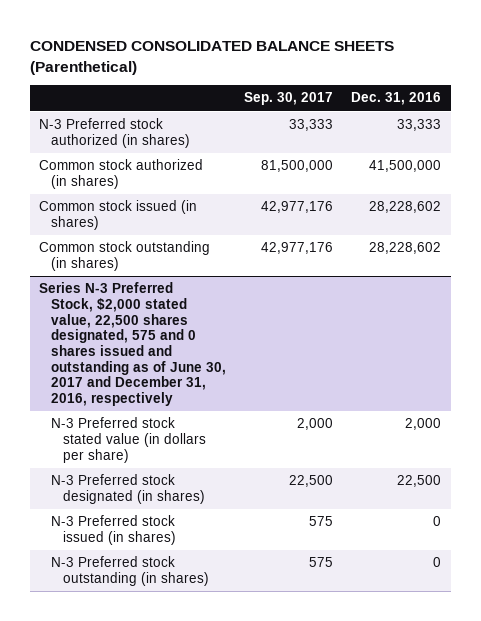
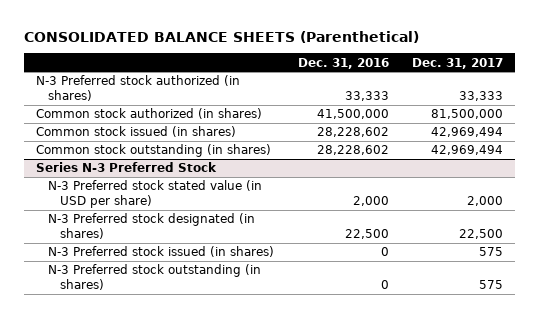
[30,40,395,75] CONDENSED CONSOLIDATED BALANCE SHEETS (Parenthetical) -> [23,30,419,43] CONSOLIDATED BALANCE SHEETS (Parenthetical)
[244,92,334,106] Sep. 30, 2017 -> none
none -> [412,57,504,69] Dec. 31, 2017
[39,282,226,407] Series N-3 Preferred Stock, $2,000 stated value, 22,500 shares designated, 575 and 0 shares issued and outstanding as of June 30, 2017 and December 31, 2016, respectively -> [35,162,217,173] Series N-3 Preferred Stock
[50,417,206,463] N-3 Preferred stock stated value (in dollars per share) -> [48,180,263,208] N-3 Preferred stock stated value (in USD per share)

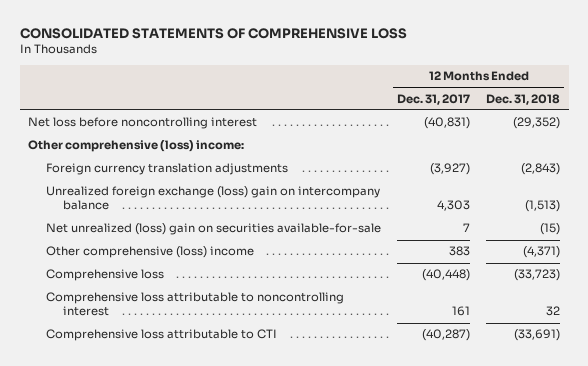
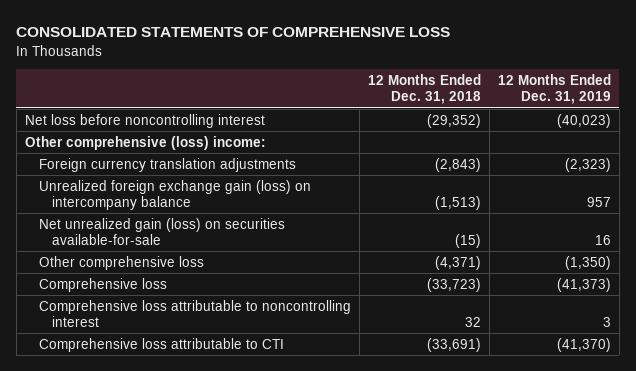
[397,93,471,105] Dec. 31, 2017 -> none
none -> [497,74,611,105] 12 Months Ended Dec. 31, 2019
[45,186,380,211] Unrealized foreign exchange (loss) gain on intercompany balance -> [38,179,311,210] Unrealized foreign exchange gain (loss) on intercompany balance
[45,223,381,236] Net unrealized (loss) gain on securities available-for-sale -> [38,217,285,245] Net unrealized gain (loss) on securities available-for-sale
[45,246,254,259] Other comprehensive (loss) income -> [38,255,204,270] Other comprehensive loss

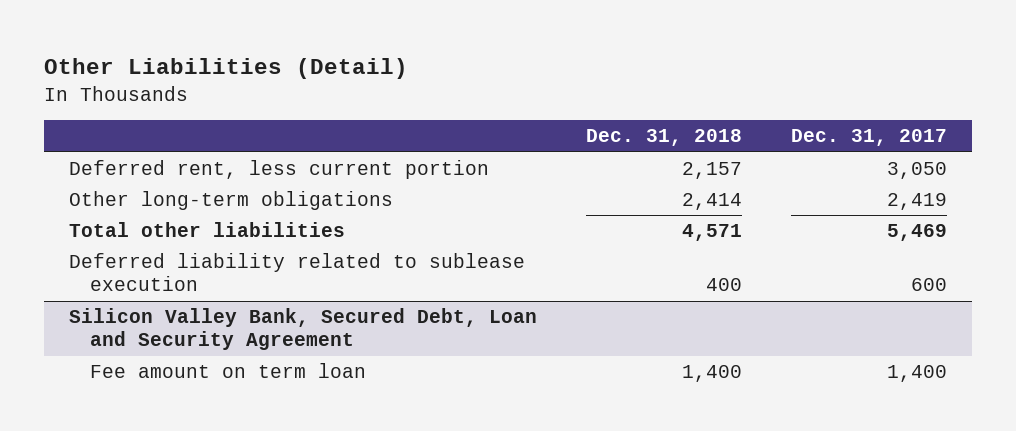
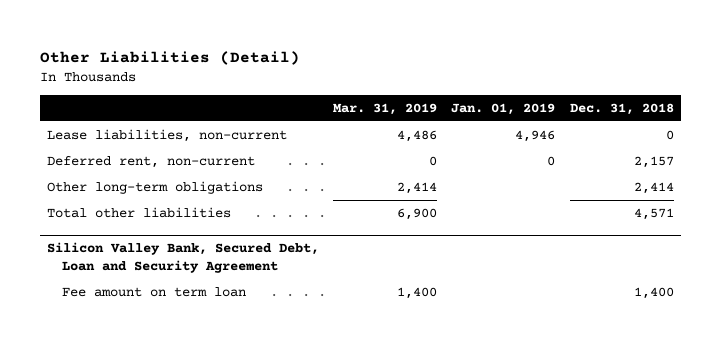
[790,129,947,147] Dec. 31, 2017 -> none
none -> [333,102,438,115] Mar. 31, 2019
none -> [451,102,556,115] Jan. 01, 2019
none -> [47,129,288,143] Lease liabilities, non-current
[68,160,489,180] Deferred rent, less current portion -> [47,156,256,169] Deferred rent, non-current
[68,253,525,292] Deferred liability related to sublease execution -> none

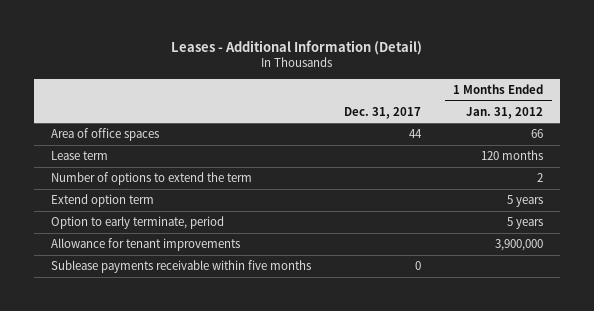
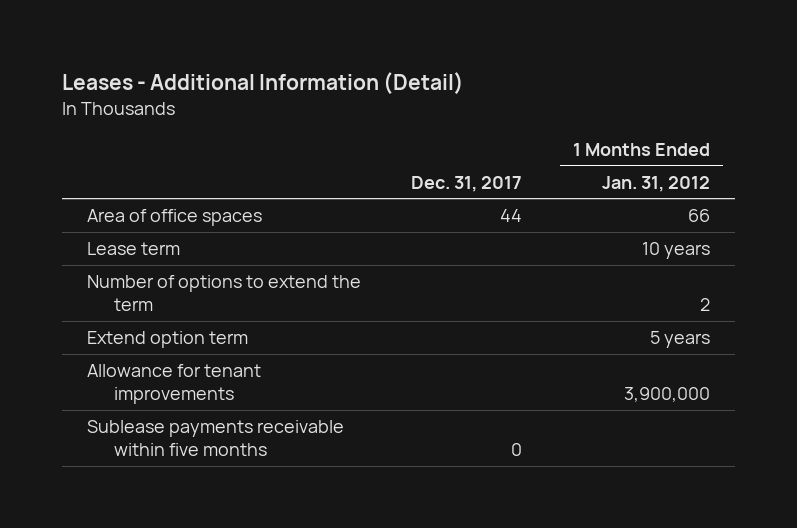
[481,150,544,161] 120 months -> [642,242,711,260] 10 years
[50,216,224,230] Option to early terminate, period -> none

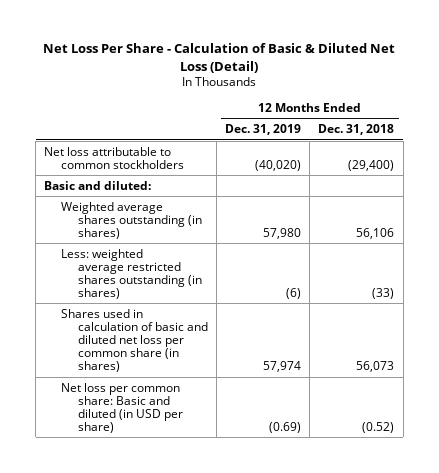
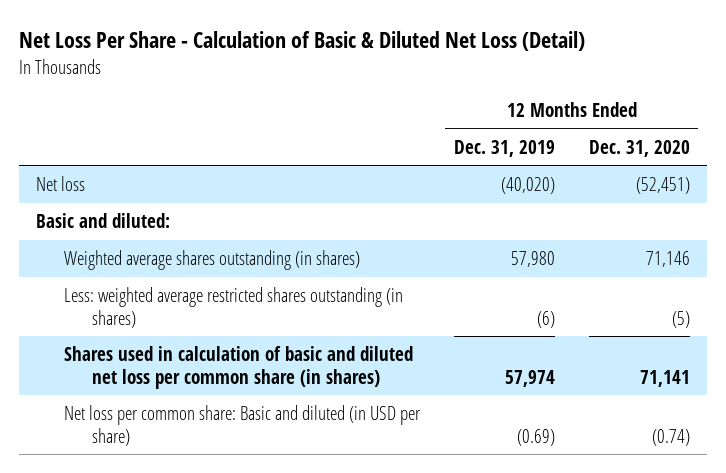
[318,124,395,136] Dec. 31, 2018 -> none
none -> [588,139,690,157] Dec. 31, 2020
[44,146,184,169] Net loss attributable to common stockholders -> [36,175,86,191] Net loss

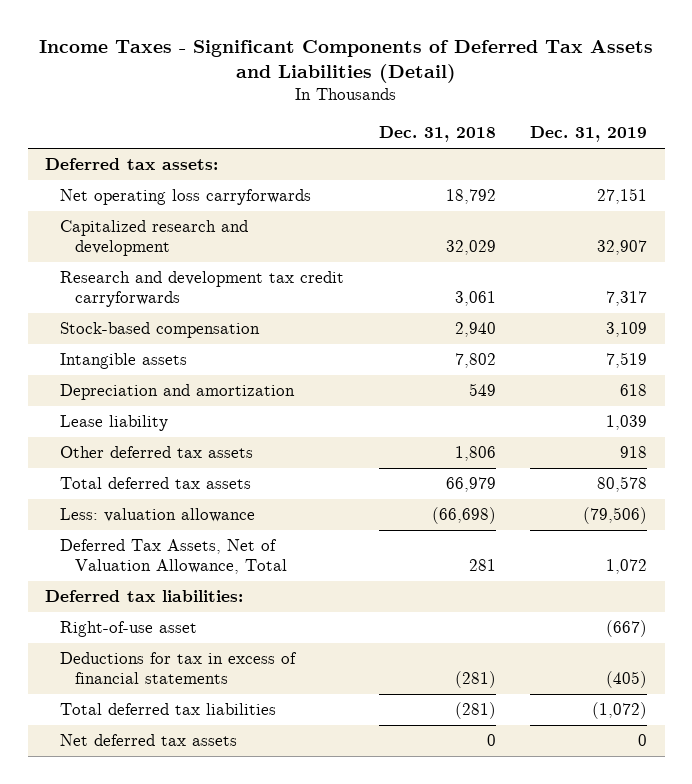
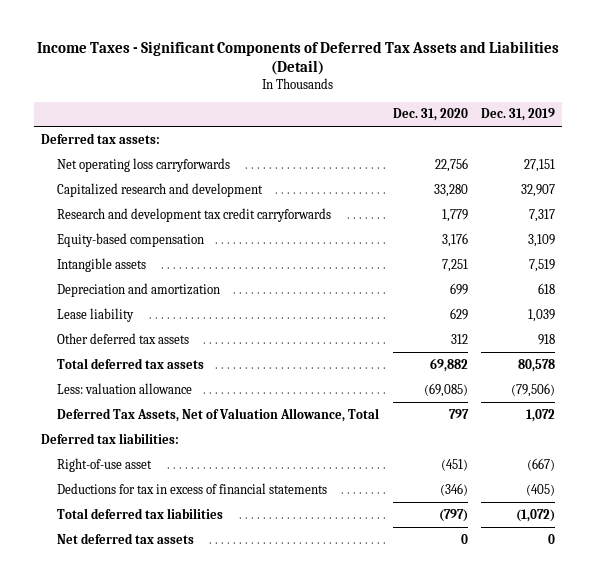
[378,126,496,143] Dec. 31, 2018 -> none
none -> [392,108,468,122] Dec. 31, 2020
[60,322,261,339] Stock-based compensation -> [56,232,204,247] Equity-based compensation

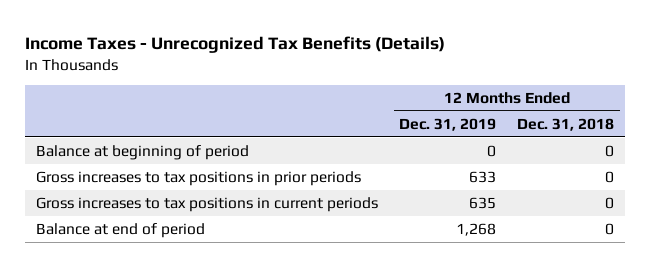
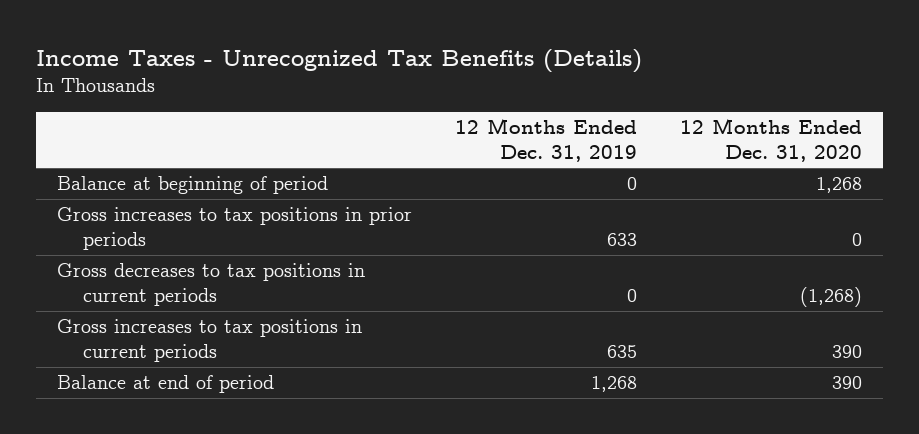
[517,117,615,131] Dec. 31, 2018 -> none
none -> [679,117,862,162] 12 Months Ended Dec. 31, 2020
none -> [57,263,366,307] Gross decreases to tax positions in current periods

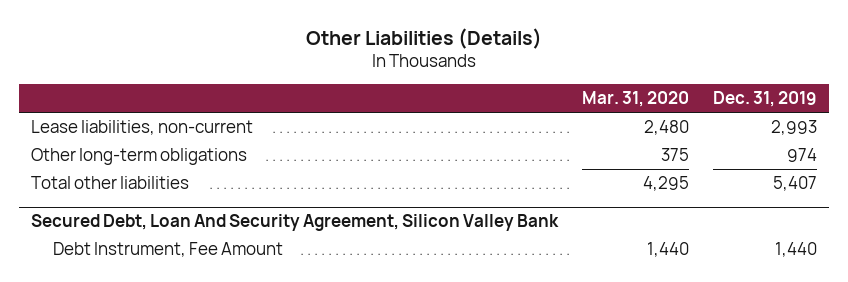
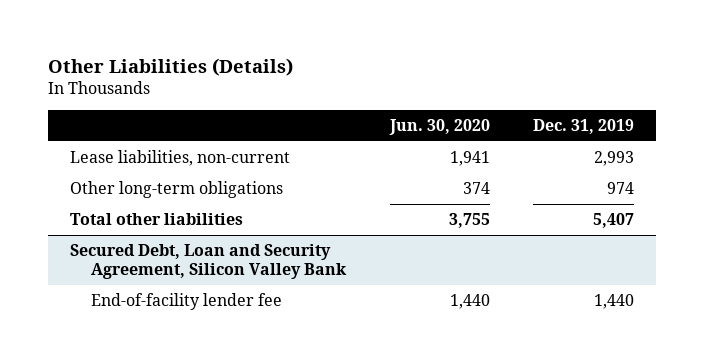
[581,91,689,108] Mar. 31, 2020 -> none
none -> [388,119,490,136] Jun. 30, 2020
[30,214,559,232] Secured Debt, Loan And Security Agreement, Silicon Valley Bank -> [69,244,348,279] Secured Debt, Loan and Security Agreement, Silicon Valley Bank
[53,242,284,258] Debt Instrument, Fee Amount -> [91,293,283,311] End-of-facility lender fee

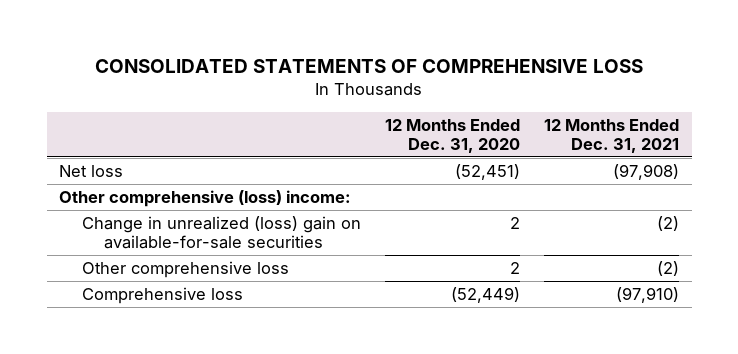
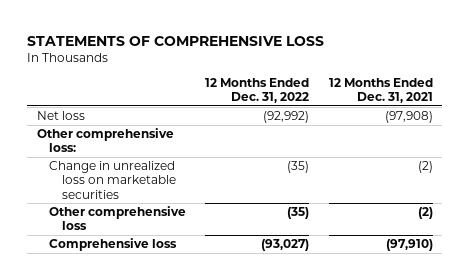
[95,58,644,73] CONSOLIDATED STATEMENTS OF COMPREHENSIVE LOSS -> [27,35,325,46] STATEMENTS OF COMPREHENSIVE LOSS
[384,118,520,153] 12 Months Ended Dec. 31, 2020 -> none
none -> [205,77,310,104] 12 Months Ended Dec. 31, 2022
[59,189,352,207] Other comprehensive (loss) income: -> [36,128,174,153] Other comprehensive loss:
[81,215,361,250] Change in unrealized (loss) gain on available-for-sale securities -> [49,161,176,199] Change in unrealized loss on marketable securities

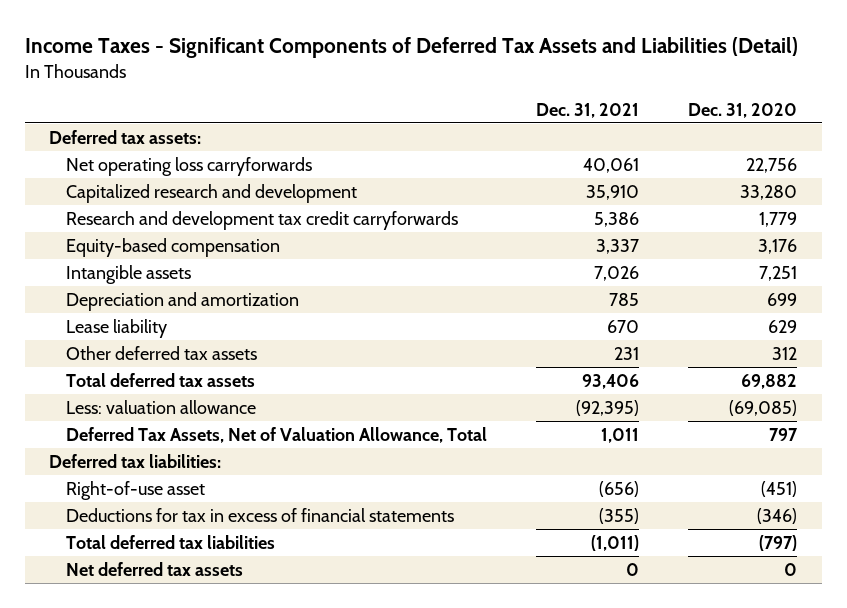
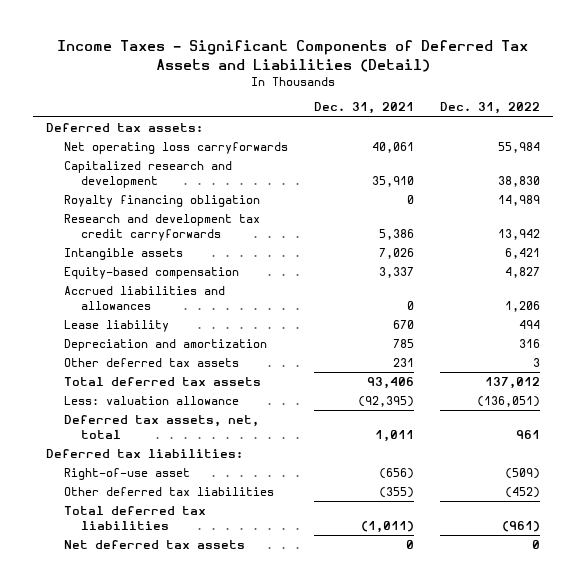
[688,102,798,118] Dec. 31, 2020 -> none
none -> [439,102,540,115] Dec. 31, 2022
none -> [63,195,260,208] Royalty financing obligation
[65,237,280,257] Equity-based compensation -> [63,267,239,280] Equity-based compensation
none -> [63,286,225,311] Accrued liabilities and allowances
[65,291,299,311] Depreciation and amortization -> [63,339,267,352] Depreciation and amortization
[65,426,487,443] Deferred Tax Assets, Net of Valuation Allowance, Total -> [63,415,259,440] Deferred tax assets, net, total
[65,507,454,522] Deductions for tax in excess of financial statements -> [63,487,274,497] Other deferred tax liabilities

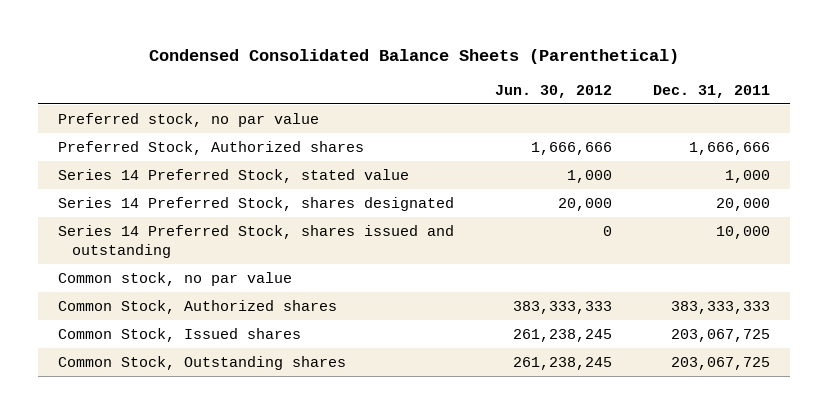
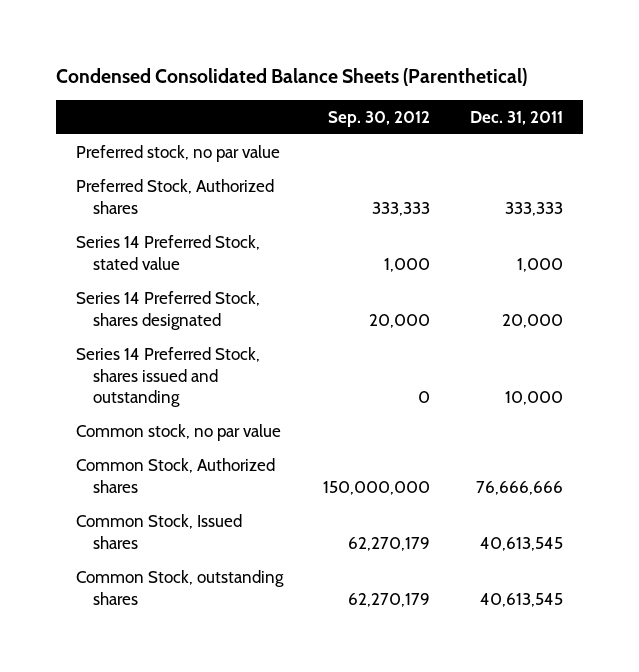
[494,84,612,98] Jun. 30, 2012 -> none
none -> [328,110,431,127] Sep. 30, 2012
[688,141,770,155] 1,666,666 -> [504,201,563,216] 333,333
[670,300,770,314] 383,333,333 -> [475,480,563,495] 76,666,666
[670,328,770,342] 203,067,725 -> [479,536,563,551] 40,613,545
[58,355,347,370] Common Stock, Outstanding shares -> [76,569,285,605] Common Stock, outstanding shares
[670,356,770,370] 203,067,725 -> [479,592,563,607] 40,613,545

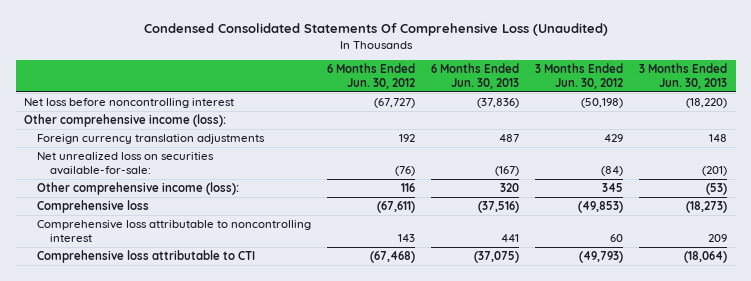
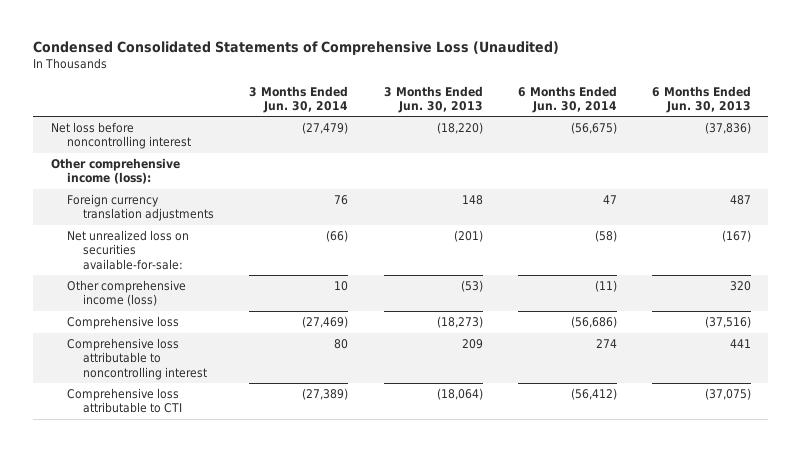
[143,23,608,37] Condensed Consolidated Statements Of Comprehensive Loss (Unaudited) -> [33,40,560,55] Condensed Consolidated Statements of Comprehensive Loss (Unaudited)
[326,63,415,89] 6 Months Ended Jun. 30, 2012 -> none
[535,63,624,89] 3 Months Ended Jun. 30, 2012 -> none
none -> [249,85,349,113] 3 Months Ended Jun. 30, 2014
none -> [517,85,617,113] 6 Months Ended Jun. 30, 2014
[36,182,239,196] Other comprehensive income (loss): -> [66,280,186,307] Other comprehensive income (loss)

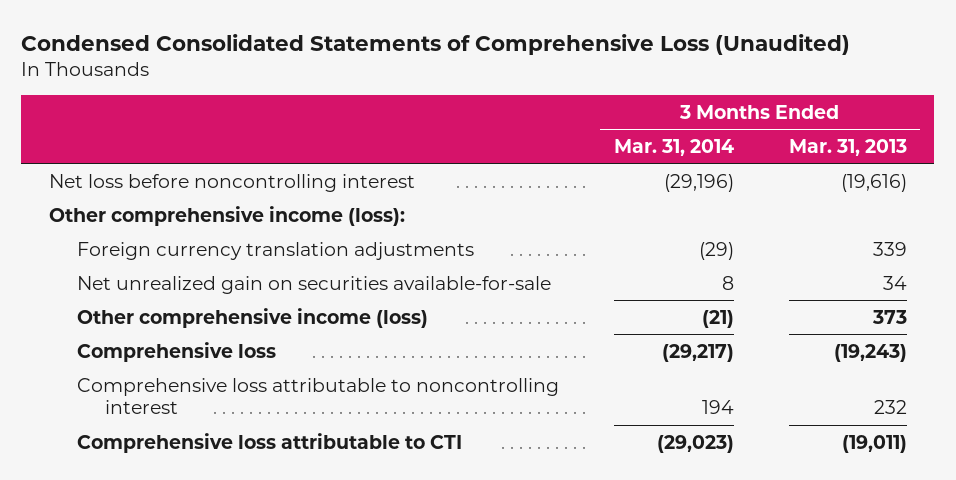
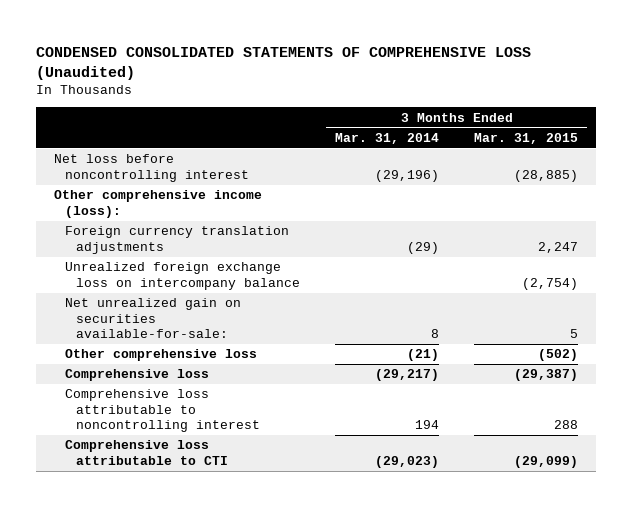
[21,33,851,55] Condensed Consolidated Statements of Comprehensive Loss (Unaudited) -> [36,46,532,80] CONDENSED CONSOLIDATED STATEMENTS OF COMPREHENSIVE LOSS (Unaudited)
[788,138,907,156] Mar. 31, 2013 -> none
none -> [474,132,579,144] Mar. 31, 2015
none -> [64,262,300,290] Unrealized foreign exchange loss on intercompany balance
[76,275,551,294] Net unrealized gain on securities available-for-sale -> [64,298,241,339] Net unrealized gain on securities available-for-sale:
[76,307,428,328] Other comprehensive income (loss) -> [64,349,257,362] Other comprehensive loss

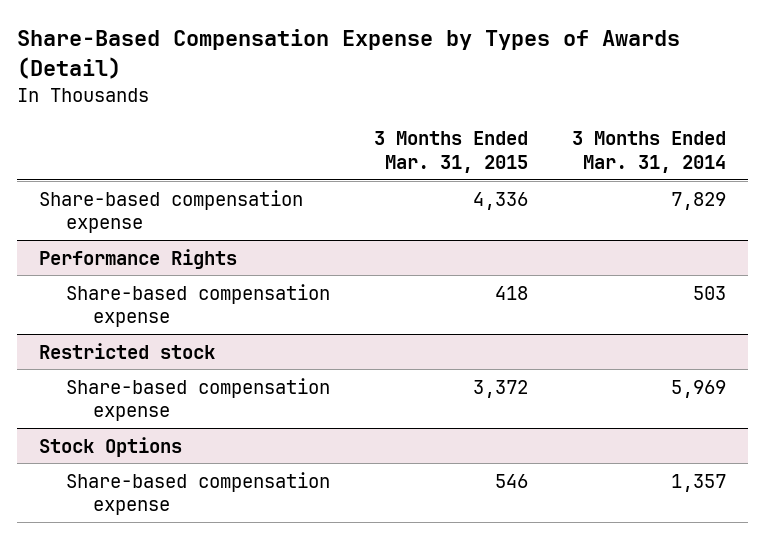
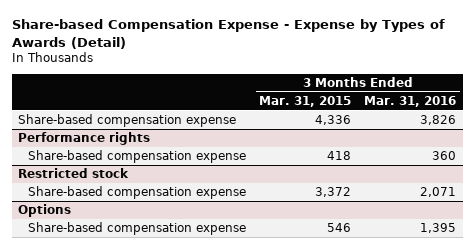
[16,29,680,79] Share-Based Compensation Expense by Types of Awards (Detail) -> [11,19,445,49] Share-based Compensation Expense - Expense by Types of Awards (Detail)
[572,131,727,174] 3 Months Ended Mar. 31, 2014 -> none
none -> [364,96,457,108] Mar. 31, 2016
[38,248,237,269] Performance Rights -> [18,132,151,146] Performance rights
[38,436,182,457] Stock Options -> [18,204,72,218] Options

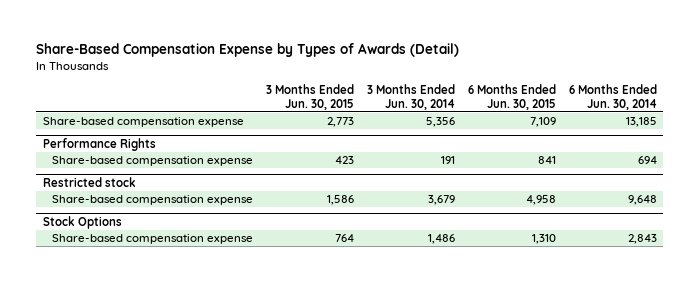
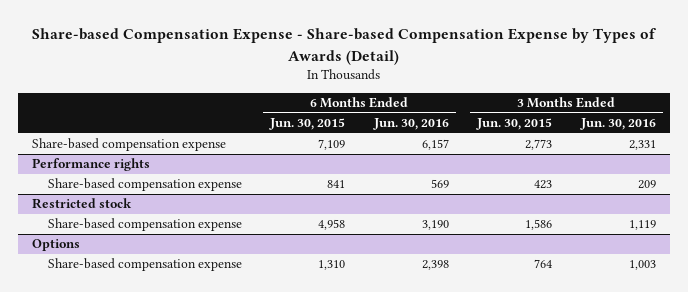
[36,43,460,58] Share-Based Compensation Expense by Types of Awards (Detail) -> [32,28,657,65] Share-based Compensation Expense - Share-based Compensation Expense by Types of Awards (Detail)
[366,84,455,110] 3 Months Ended Jun. 30, 2014 -> none
[568,84,657,110] 6 Months Ended Jun. 30, 2014 -> none
none -> [372,117,449,130] Jun. 30, 2016
none -> [579,117,656,130] Jun. 30, 2016
[42,138,156,152] Performance Rights -> [32,158,151,172] Performance rights
[42,216,122,230] Stock Options -> [32,239,81,252] Options

